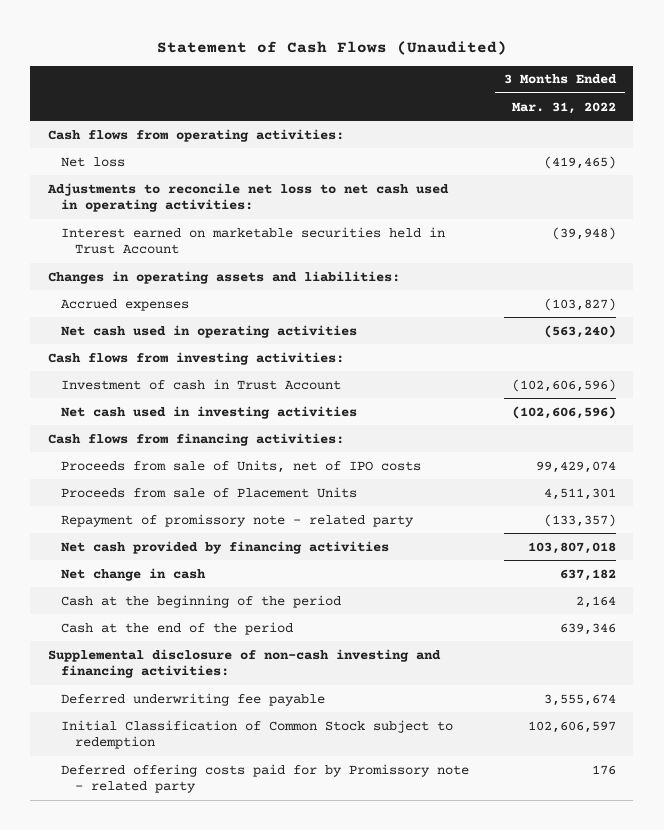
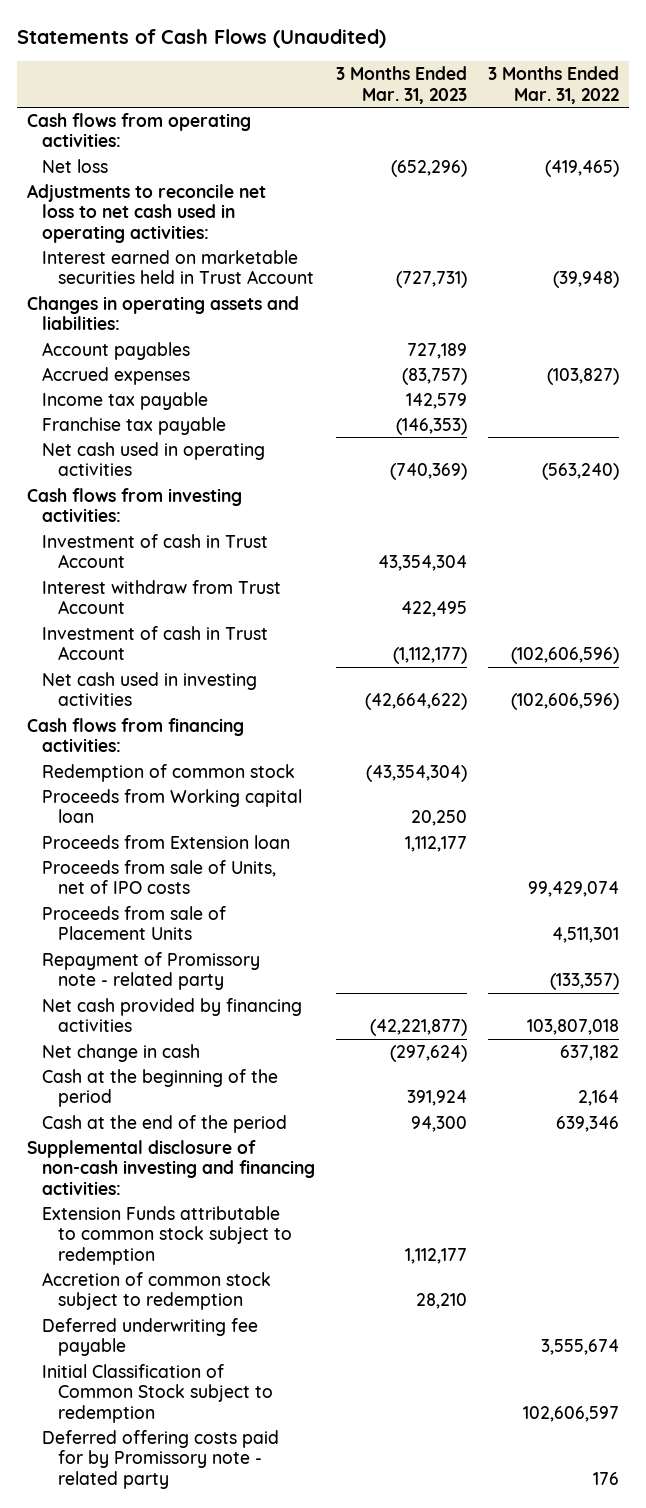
[156,40,507,55] Statement of Cash Flows (Unaudited) -> [17,29,387,49] Statements of Cash Flows (Unaudited)
none -> [336,66,468,104] 3 Months Ended Mar. 31, 2023
none -> [42,341,191,360] Account payables
none -> [42,391,209,410] Income tax payable
none -> [42,416,227,435] Franchise tax payable
none -> [42,533,269,569] Investment of cash in Trust Account
none -> [42,579,282,615] Interest withdraw from Trust Account
none -> [42,763,296,782] Redemption of common stock
none -> [42,788,303,824] Proceeds from Working capital loan
none -> [42,834,291,849] Proceeds from Extension loan
[61,513,415,527] Repayment of promissory note - related party -> [42,951,261,991] Repayment of Promissory note - related party
none -> [42,1205,292,1265] Extension Funds attributable to common stock subject to redemption
none -> [42,1271,272,1311] Accretion of common stock subject to redemption

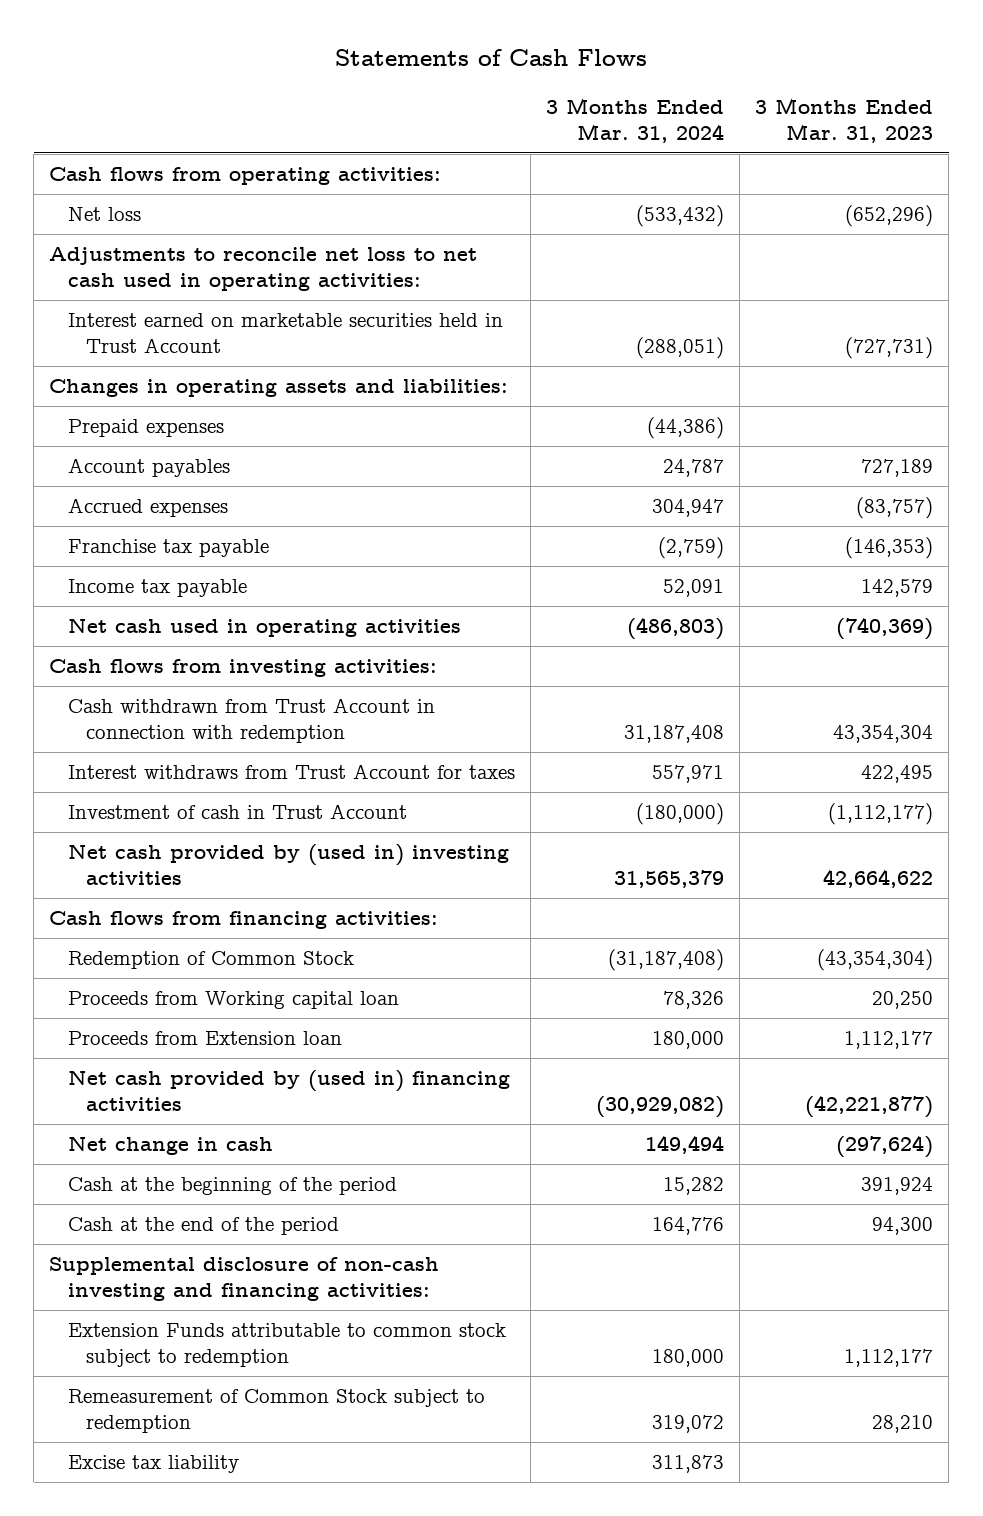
[17,29,387,49] Statements of Cash Flows (Unaudited) -> [335,49,648,67] Statements of Cash Flows
[487,66,619,104] 3 Months Ended Mar. 31, 2022 -> none
none -> [546,98,725,144] 3 Months Ended Mar. 31, 2024
none -> [67,419,224,438] Prepaid expenses
[42,391,209,410] Income tax payable -> [67,579,247,598] Income tax payable
[42,533,269,569] Investment of cash in Trust Account -> [67,698,435,743] Cash withdrawn from Trust Account in connection with redemption
[42,579,282,615] Interest withdraw from Trust Account -> [67,764,515,780] Interest withdraws from Trust Account for taxes
[42,671,258,707] Net cash used in investing activities -> [67,844,509,885] Net cash provided by (used in) investing activities
[365,693,468,711] (42,664,622) -> [823,868,934,888] 42,664,622
[42,763,296,782] Redemption of common stock -> [67,951,354,970] Redemption of Common Stock
[42,859,277,895] Proceeds from sale of Units, net of IPO costs -> none
[42,905,227,941] Proceeds from sale of Placement Units -> none
[42,951,261,991] Repayment of Promissory note - related party -> none
[42,997,303,1033] Net cash provided by financing activities -> [67,1070,510,1111] Net cash provided by (used in) financing activities
[42,1317,259,1357] Deferred underwriting fee payable -> none
[42,1363,273,1423] Initial Classification of Common Stock subject to redemption -> none
[42,1429,280,1489] Deferred offering costs paid for by Promissory note - related party -> none
[42,1271,272,1311] Accretion of common stock subject to redemption -> [67,1389,485,1433] Remeasurement of Common Stock subject to redemption
none -> [67,1455,239,1474] Excise tax liability

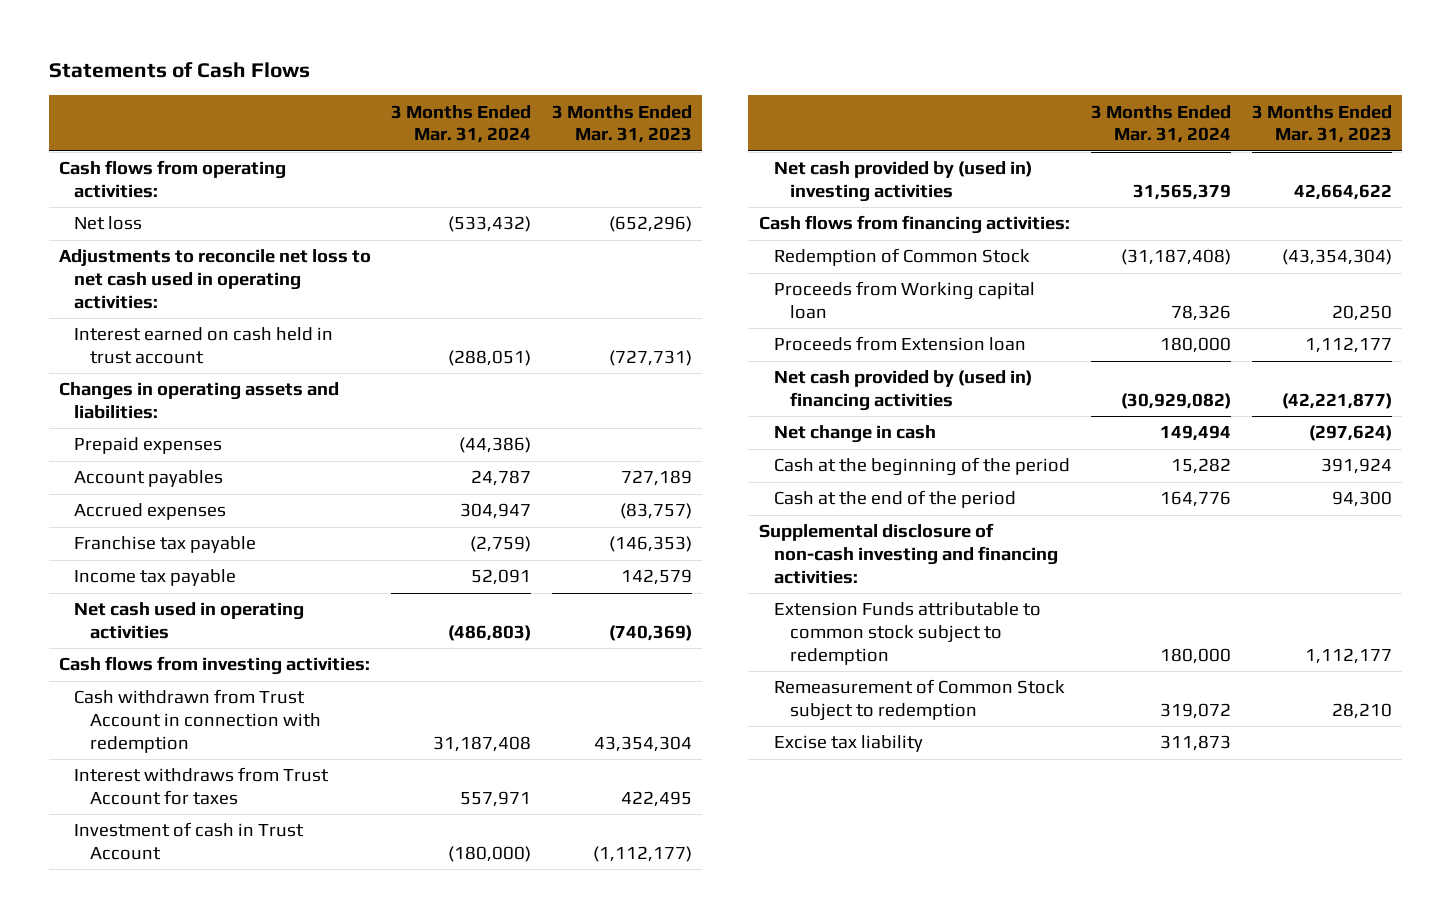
[67,313,503,353] Interest earned on marketable securities held in Trust Account -> [74,327,334,364] Interest earned on cash held in trust account

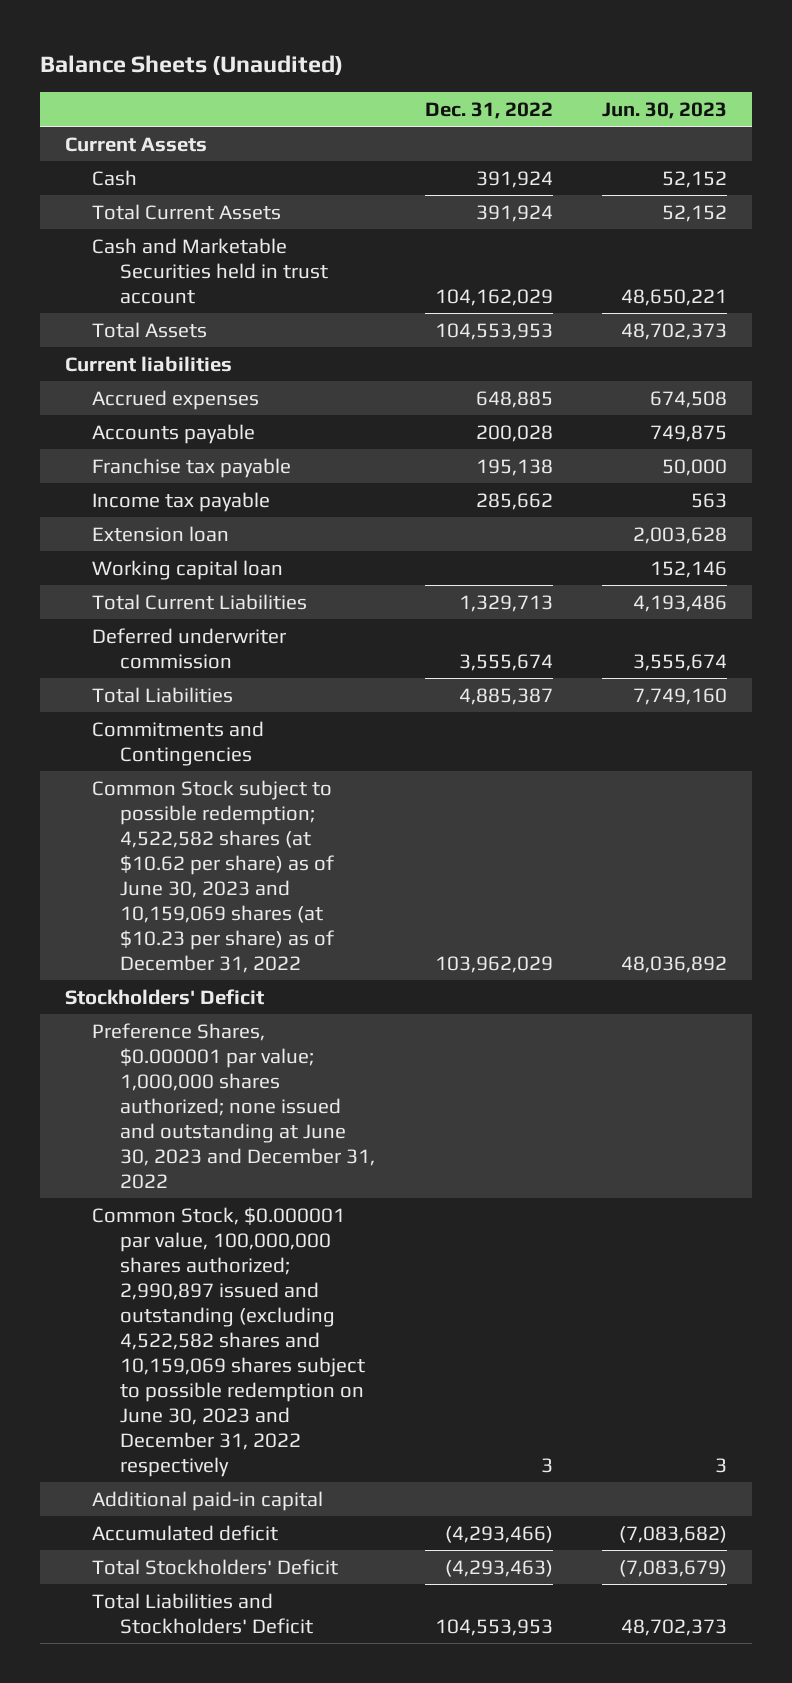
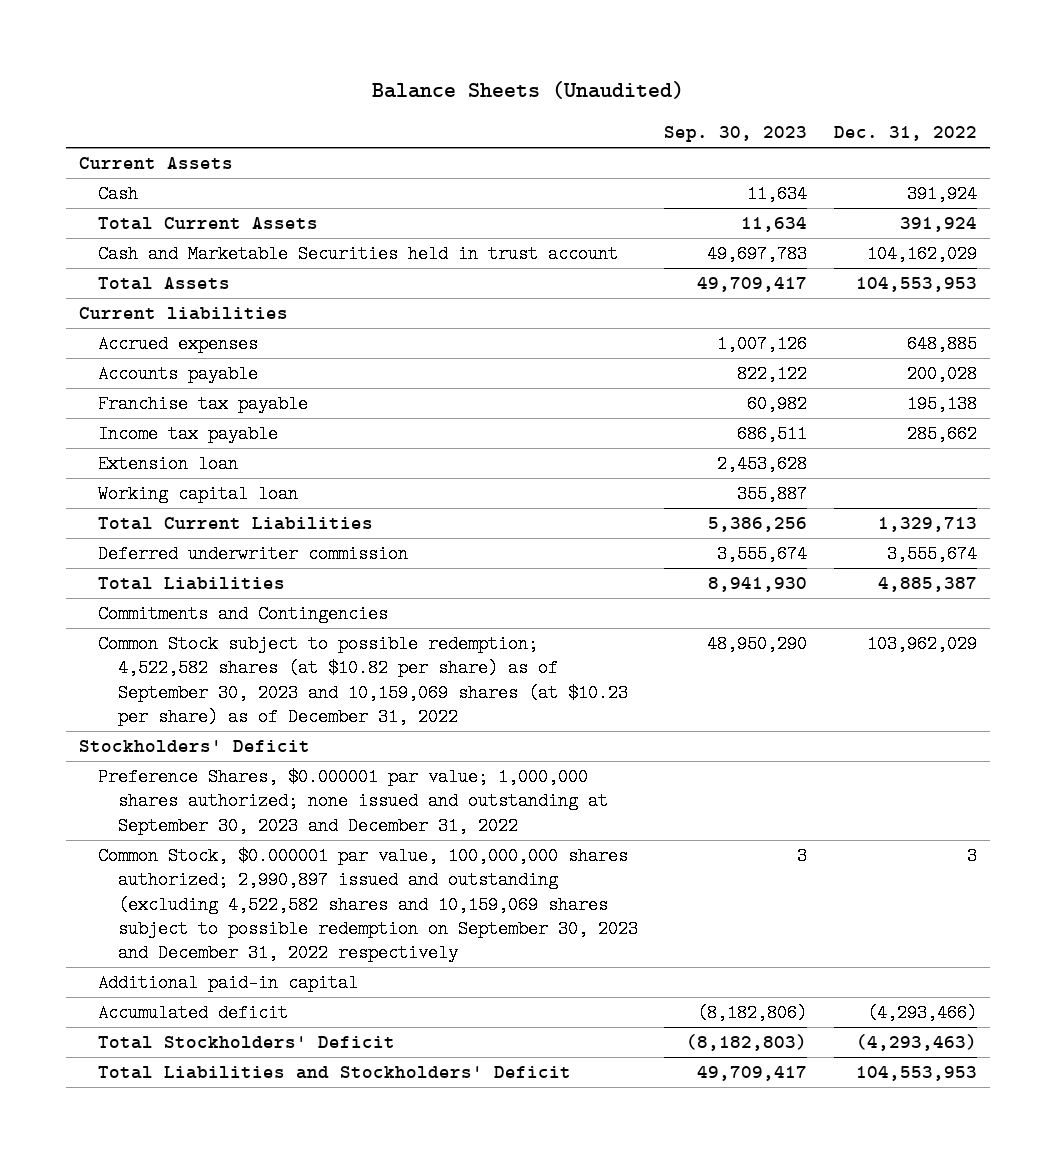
[602,101,728,119] Jun. 30, 2023 -> none
none -> [664,126,808,143] Sep. 30, 2023
[92,779,334,973] Common Stock subject to possible redemption; 4,522,582 shares (at $10.62 per share) as of June 30, 2023 and 10,159,069 shares (at $10.23 per share) as of December 31, 2022 -> [98,635,628,726] Common Stock subject to possible redemption; 4,522,582 shares (at $10.82 per share) as of September 30, 2023 and 10,159,069 shares (at $10.23 per share) as of December 31, 2022
[92,1022,375,1189] Preference Shares, $0.000001 par value; 1,000,000 shares authorized; none issued and outstanding at June 30, 2023 and December 31, 2022 -> [98,768,608,835] Preference Shares, $0.000001 par value; 1,000,000 shares authorized; none issued and outstanding at September 30, 2023 and December 31, 2022
[92,1206,365,1477] Common Stock, $0.000001 par value, 100,000,000 shares authorized; 2,990,897 issued and outstanding (excluding 4,522,582 shares and 10,159,069 shares subject to possible redemption on June 30, 2023 and December 31, 2022 respectively -> [98,847,638,962] Common Stock, $0.000001 par value, 100,000,000 shares authorized; 2,990,897 issued and outstanding (excluding 4,522,582 shares and 10,159,069 shares subject to possible redemption on September 30, 2023 and December 31, 2022 respectively

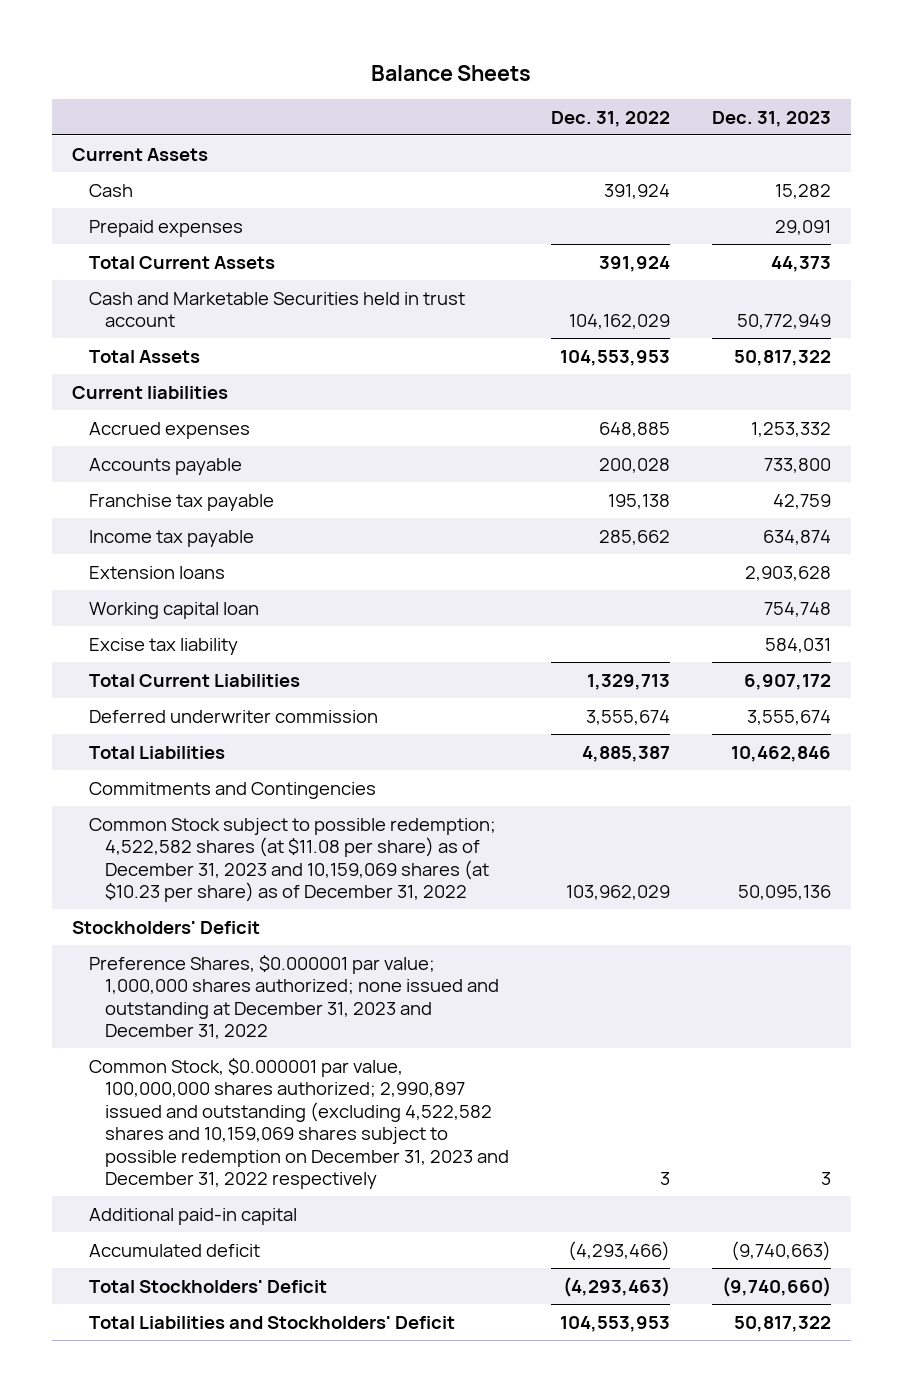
[371,80,684,99] Balance Sheets (Unaudited) -> [371,64,532,81] Balance Sheets
[664,126,808,143] Sep. 30, 2023 -> none
none -> [711,110,831,127] Dec. 31, 2023
none -> [88,219,243,237] Prepaid expenses
[98,455,239,474] Extension loan -> [88,565,225,579] Extension loans
none -> [88,637,238,655] Excise tax liability
[98,635,628,726] Common Stock subject to possible redemption; 4,522,582 shares (at $10.82 per share) as of September 30, 2023 and 10,159,069 shares (at $10.23 per share) as of December 31, 2022 -> [88,817,496,903] Common Stock subject to possible redemption; 4,522,582 shares (at $11.08 per share) as of December 31, 2023 and 10,159,069 shares (at $10.23 per share) as of December 31, 2022
[98,768,608,835] Preference Shares, $0.000001 par value; 1,000,000 shares authorized; none issued and outstanding at September 30, 2023 and December 31, 2022 -> [88,954,500,1040] Preference Shares, $0.000001 par value; 1,000,000 shares authorized; none issued and outstanding at December 31, 2023 and December 31, 2022
[98,847,638,962] Common Stock, $0.000001 par value, 100,000,000 shares authorized; 2,990,897 issued and outstanding (excluding 4,522,582 shares and 10,159,069 shares subject to possible redemption on September 30, 2023 and December 31, 2022 respectively -> [88,1057,510,1190] Common Stock, $0.000001 par value, 100,000,000 shares authorized; 2,990,897 issued and outstanding (excluding 4,522,582 shares and 10,159,069 shares subject to possible redemption on December 31, 2023 and December 31, 2022 respectively

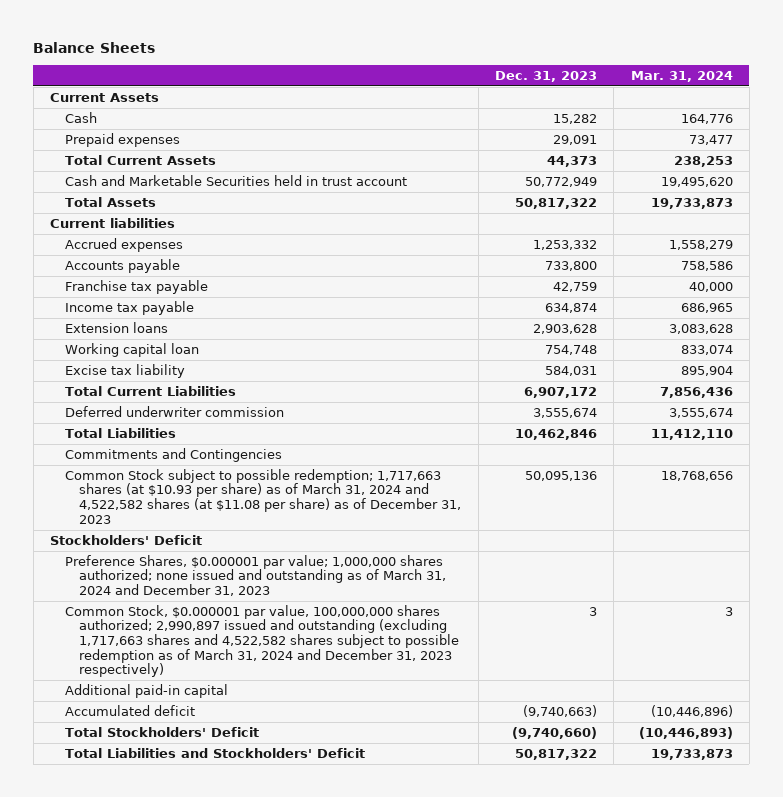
[550,110,670,127] Dec. 31, 2022 -> none
none -> [630,70,733,82] Mar. 31, 2024
[88,817,496,903] Common Stock subject to possible redemption; 4,522,582 shares (at $11.08 per share) as of December 31, 2023 and 10,159,069 shares (at $10.23 per share) as of December 31, 2022 -> [64,468,462,524] Common Stock subject to possible redemption; 1,717,663 shares (at $10.93 per share) as of March 31, 2024 and 4,522,582 shares (at $11.08 per share) as of December 31, 2023
[88,954,500,1040] Preference Shares, $0.000001 par value; 1,000,000 shares authorized; none issued and outstanding at December 31, 2023 and December 31, 2022 -> [64,554,447,597] Preference Shares, $0.000001 par value; 1,000,000 shares authorized; none issued and outstanding as of March 31, 2024 and December 31, 2023
[88,1057,510,1190] Common Stock, $0.000001 par value, 100,000,000 shares authorized; 2,990,897 issued and outstanding (excluding 4,522,582 shares and 10,159,069 shares subject to possible redemption on December 31, 2023 and December 31, 2022 respectively -> [64,604,460,678] Common Stock, $0.000001 par value, 100,000,000 shares authorized; 2,990,897 issued and outstanding (excluding 1,717,663 shares and 4,522,582 shares subject to possible redemption as of March 31, 2024 and December 31, 2023 respectively)

